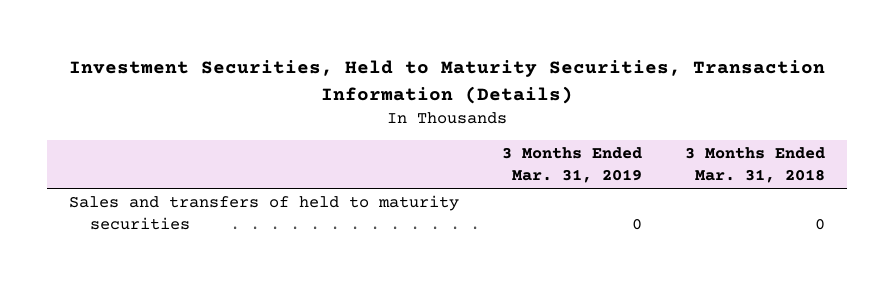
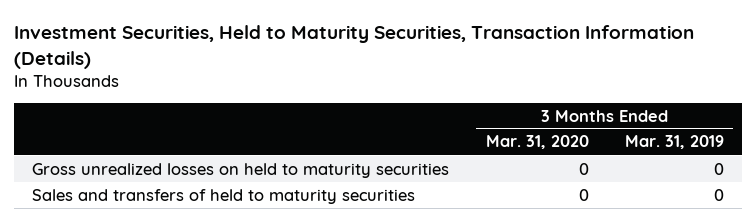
[685,146,826,183] 3 Months Ended Mar. 31, 2018 -> none
none -> [485,135,589,150] Mar. 31, 2020
none -> [32,162,450,178] Gross unrealized losses on held to maturity securities

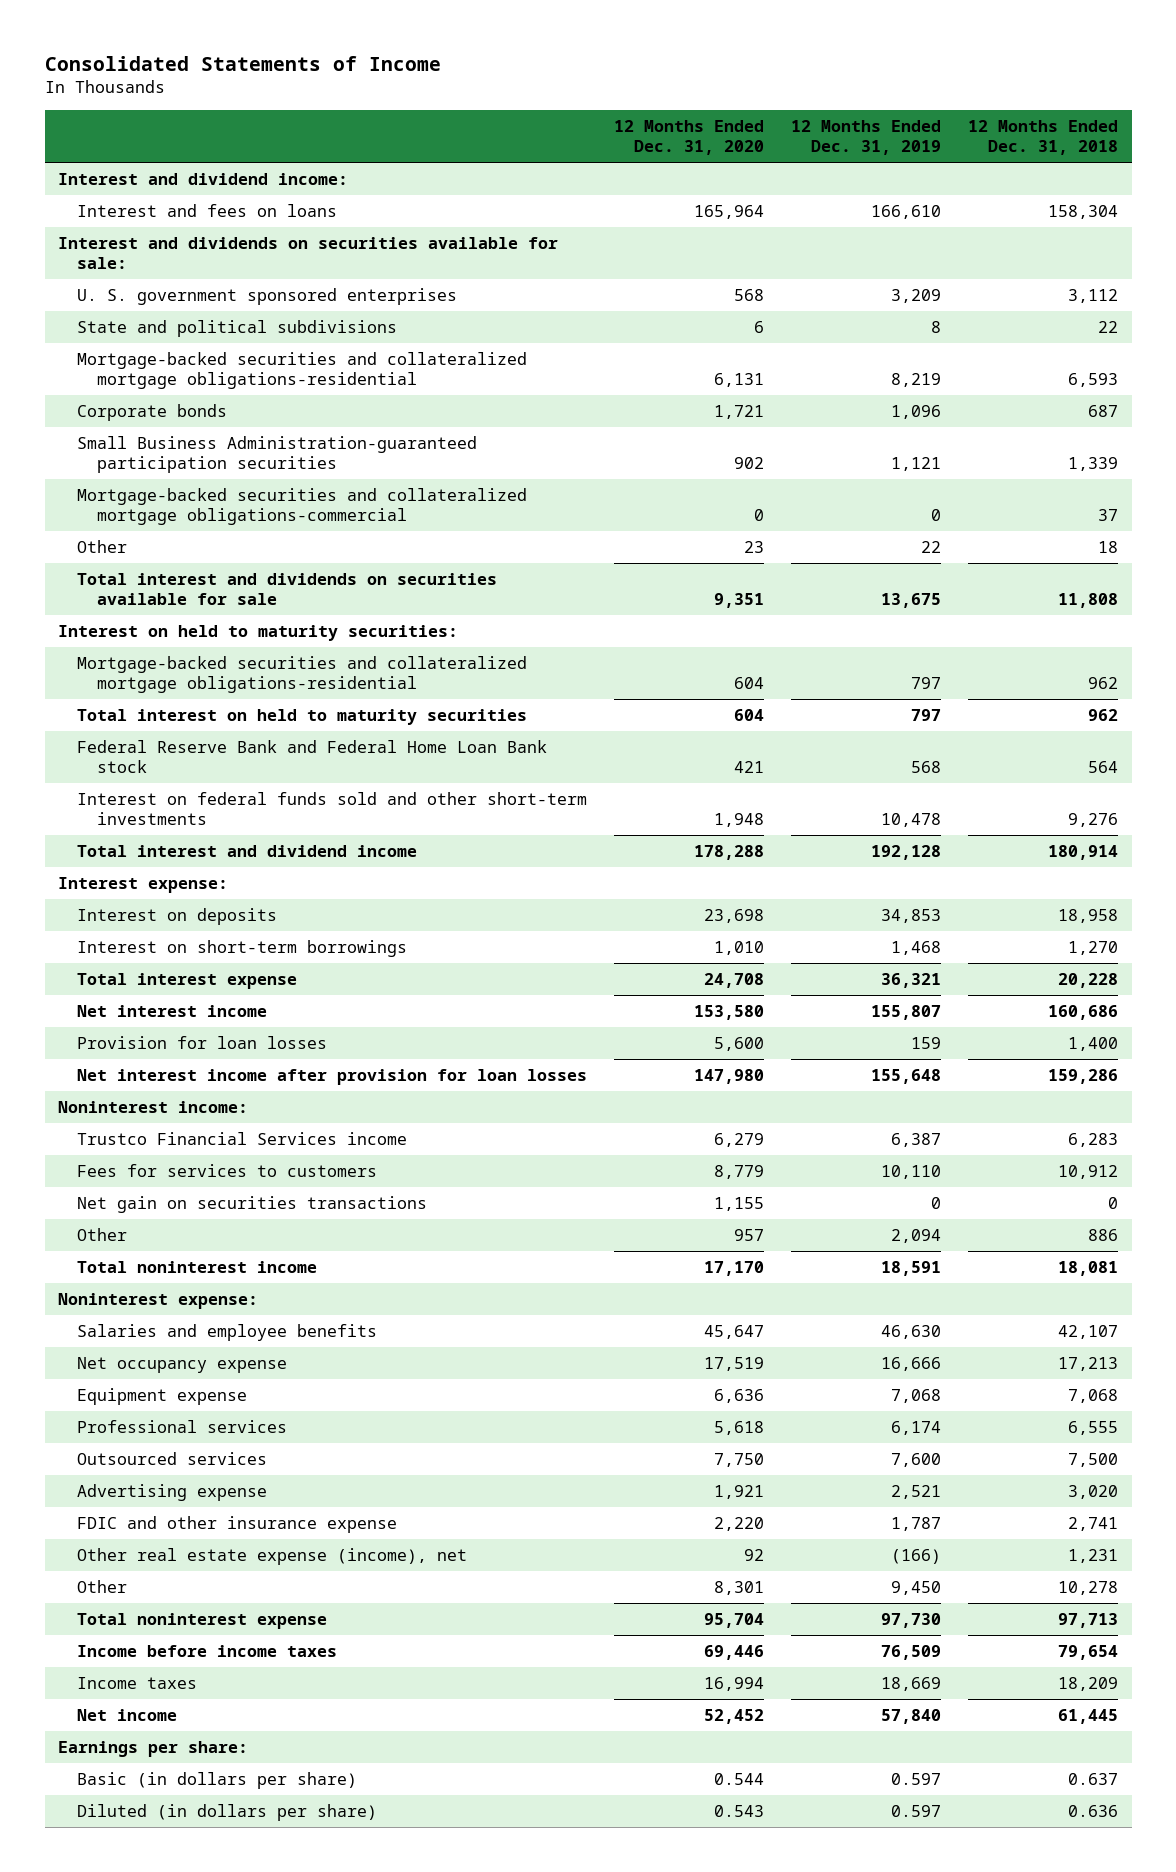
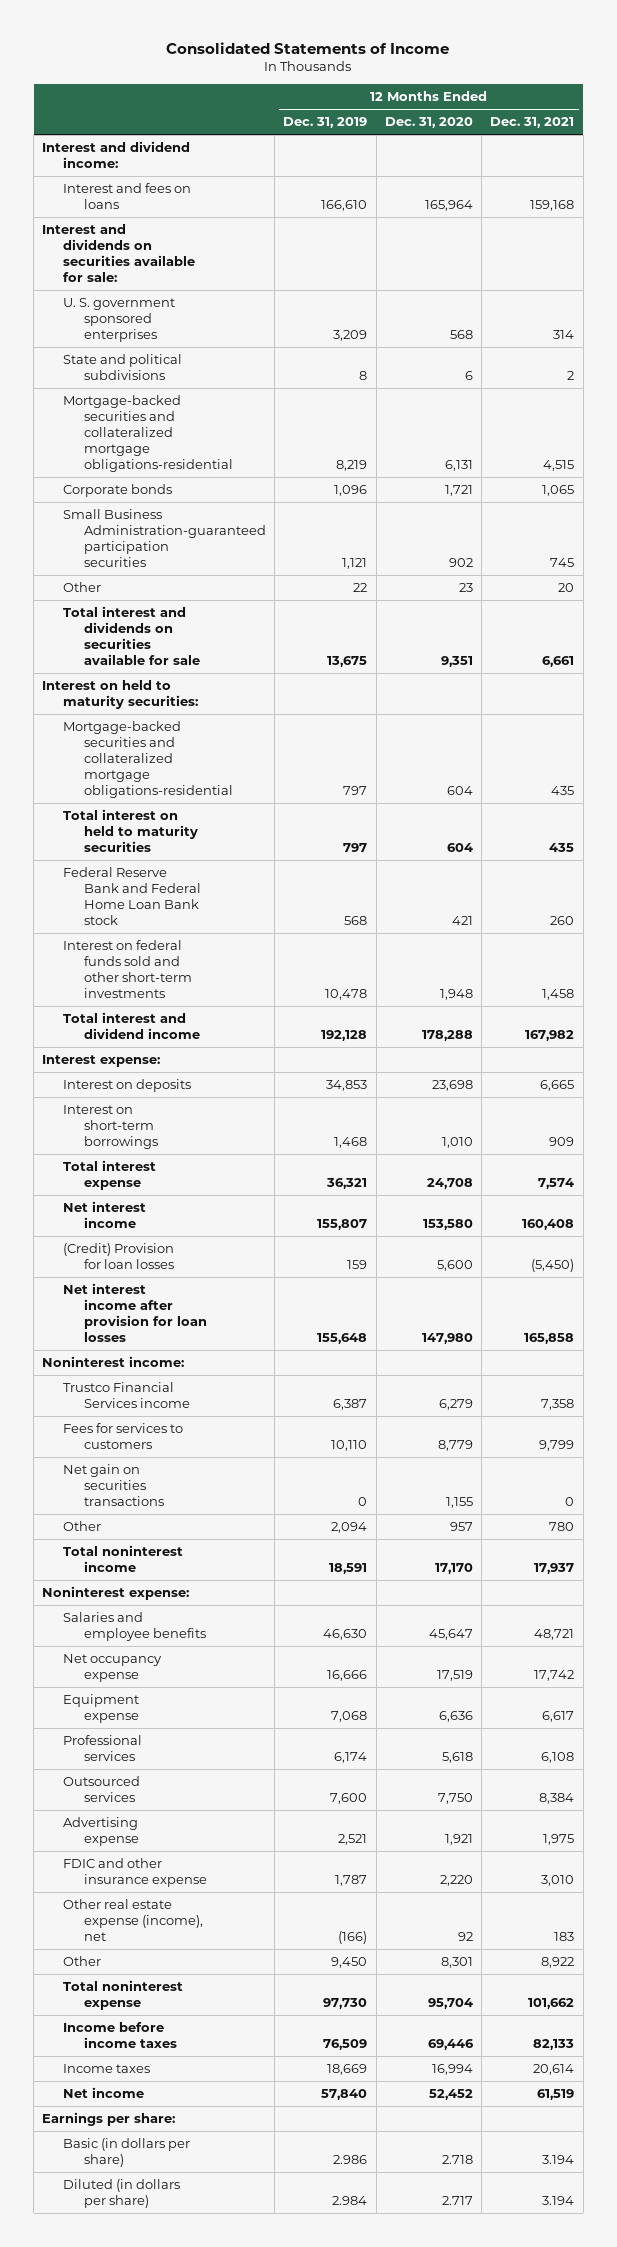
[968,120,1119,156] 12 Months Ended Dec. 31, 2018 -> none
none -> [490,117,575,129] Dec. 31, 2021
[77,488,528,526] Mortgage-backed securities and collateralized mortgage obligations-commercial -> none
[77,1036,328,1050] Provision for loan losses -> [63,1243,175,1270] (Credit) Provision for loan losses
[714,1773,765,1786] 0.544 -> [441,2155,473,2165] 2.718
[891,1773,942,1786] 0.597 -> [333,2155,368,2165] 2.986
[714,1805,765,1818] 0.543 -> [441,2196,473,2206] 2.717
[891,1805,942,1818] 0.597 -> [332,2196,368,2206] 2.984

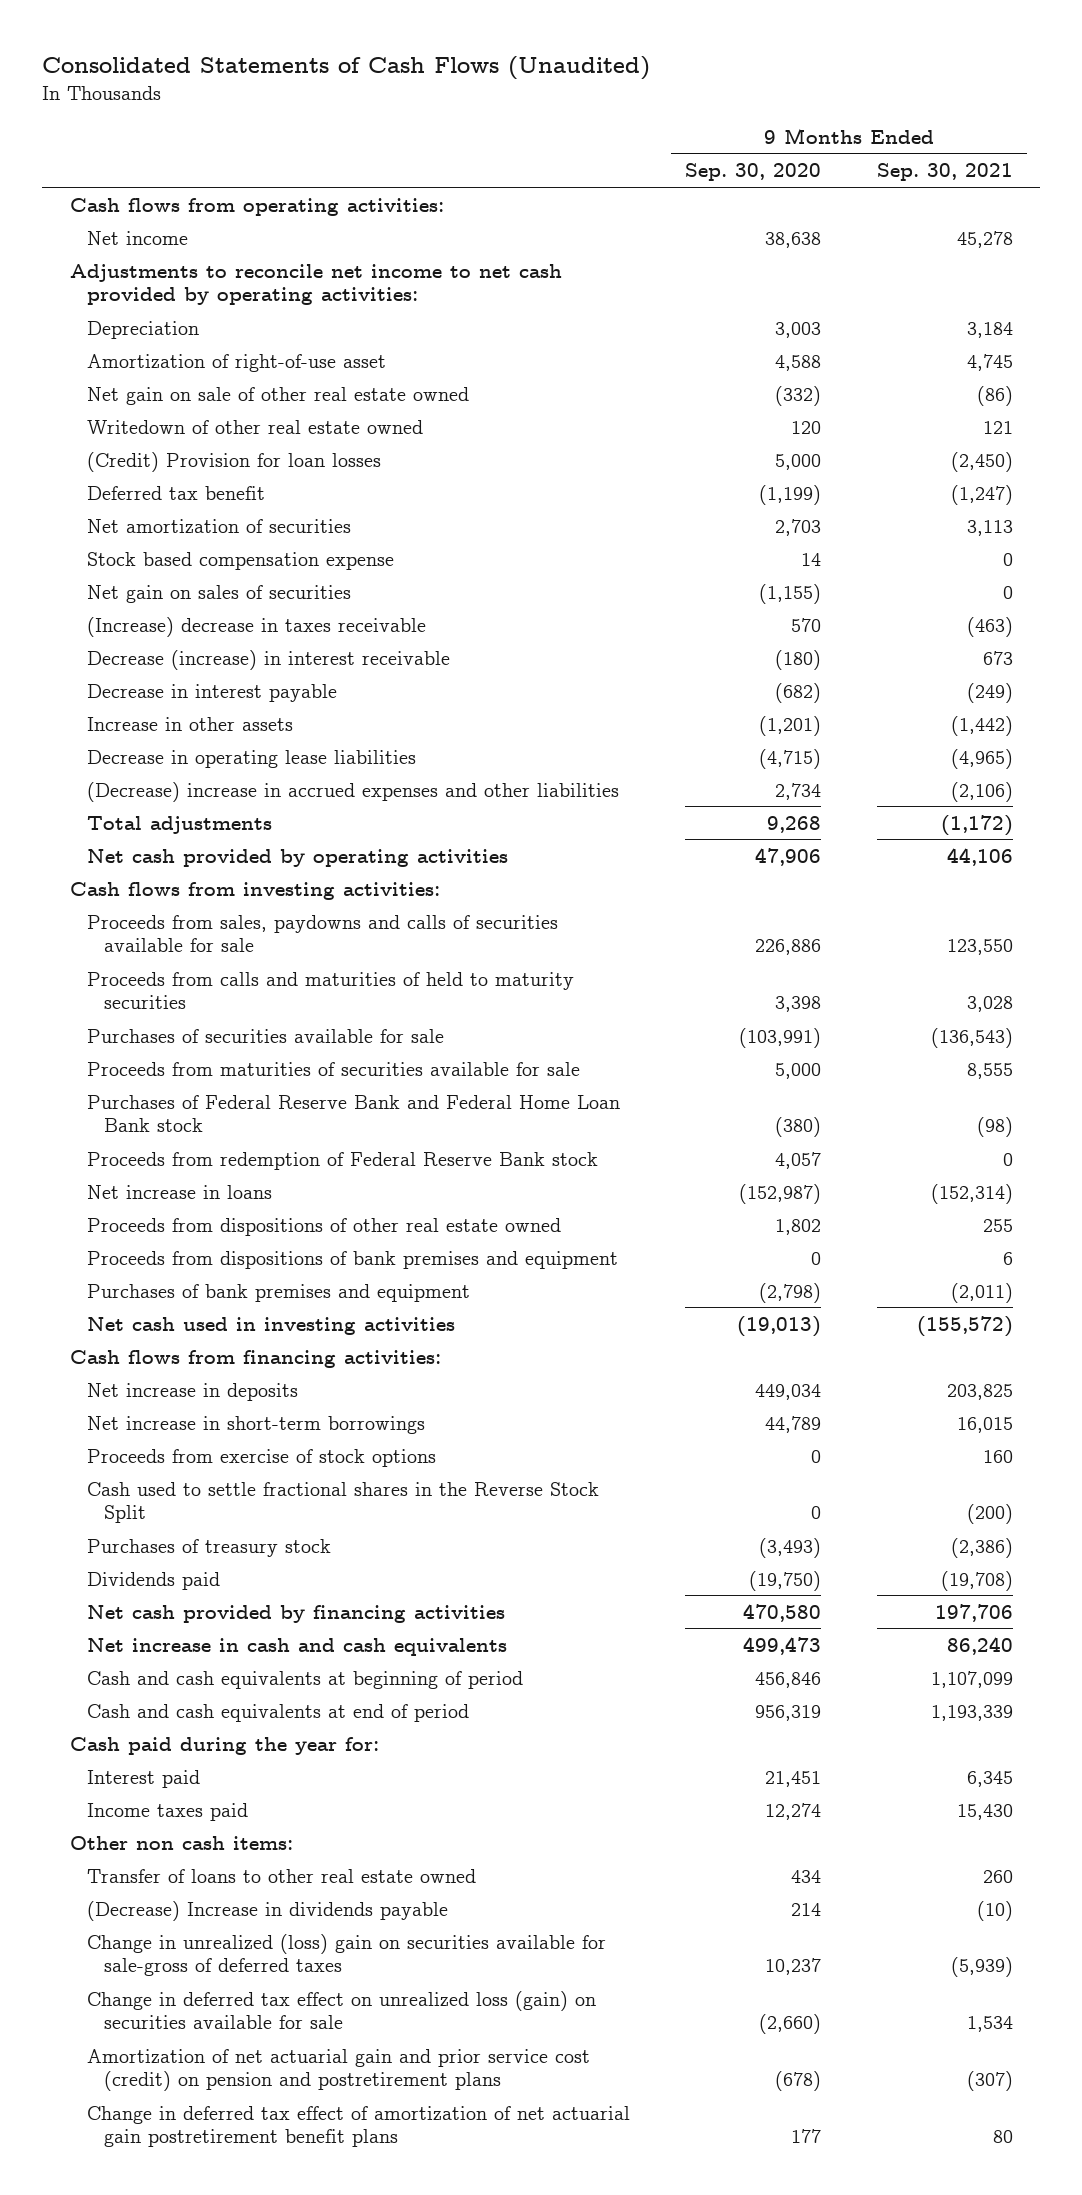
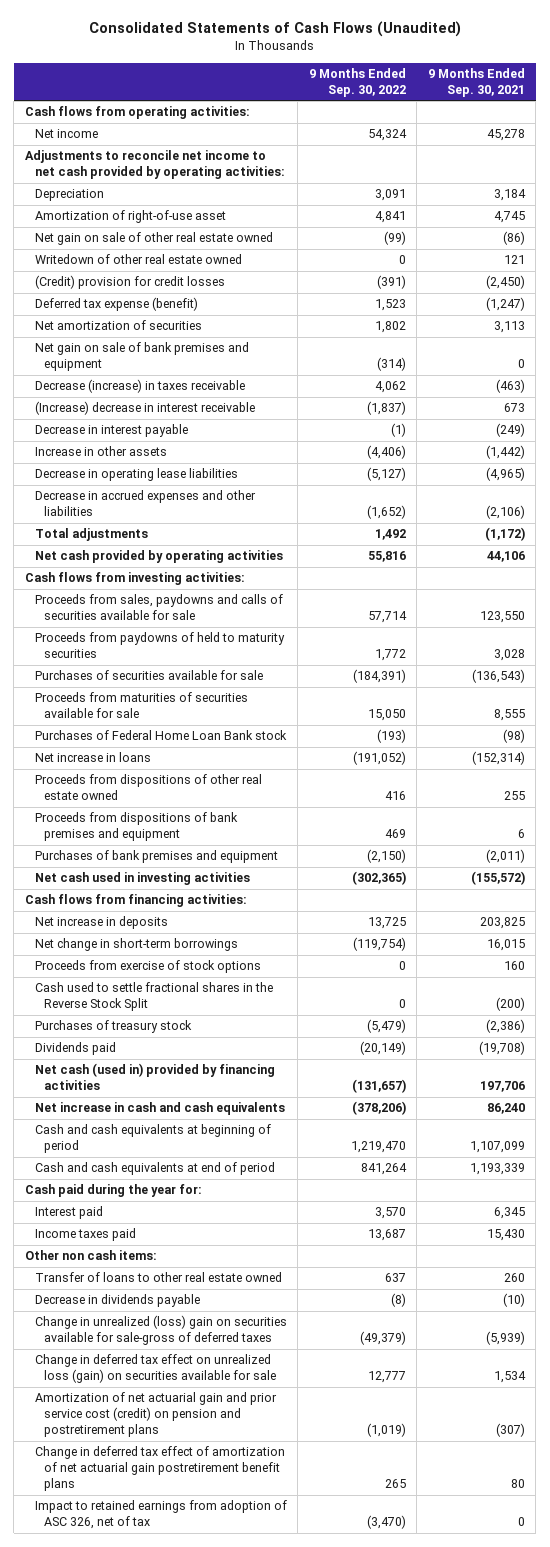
[685,163,822,182] Sep. 30, 2020 -> none
none -> [308,68,406,98] 9 Months Ended Sep. 30, 2022
[86,451,381,472] (Credit) Provision for loan losses -> [34,275,225,290] (Credit) provision for credit losses
[86,485,265,500] Deferred tax benefit -> [34,297,198,312] Deferred tax expense (benefit)
[86,551,394,570] Stock based compensation expense -> none
[86,584,351,603] Net gain on sales of securities -> none
none -> [34,342,249,372] Net gain on sale of bank premises and equipment
[86,616,426,637] (Increase) decrease in taxes receivable -> [34,379,245,394] Decrease (increase) in taxes receivable
[86,649,450,670] Decrease (increase) in interest receivable -> [34,401,255,416] (Increase) decrease in interest receivable
[86,781,619,802] (Decrease) increase in accrued expenses and other liabilities -> [34,490,256,517] Decrease in accrued expenses and other liabilities
[86,971,574,1009] Proceeds from calls and maturities of held to maturity securities -> [34,632,285,659] Proceeds from paydowns of held to maturity securities
[86,1151,598,1170] Proceeds from redemption of Federal Reserve Bank stock -> none
[86,1094,620,1132] Purchases of Federal Reserve Bank and Federal Home Loan Bank stock -> [34,730,287,741] Purchases of Federal Home Loan Bank stock
[86,1415,425,1434] Net increase in short-term borrowings -> [34,938,238,952] Net change in short-term borrowings
[86,1604,505,1623] Net cash provided by financing activities -> [34,1063,275,1091] Net cash (used in) provided by financing activities
[86,1900,448,1921] (Decrease) Increase in dividends payable -> [34,1294,200,1308] Decrease in dividends payable
none -> [34,1500,287,1530] Impact to retained earnings from adoption of ASC 326, net of tax

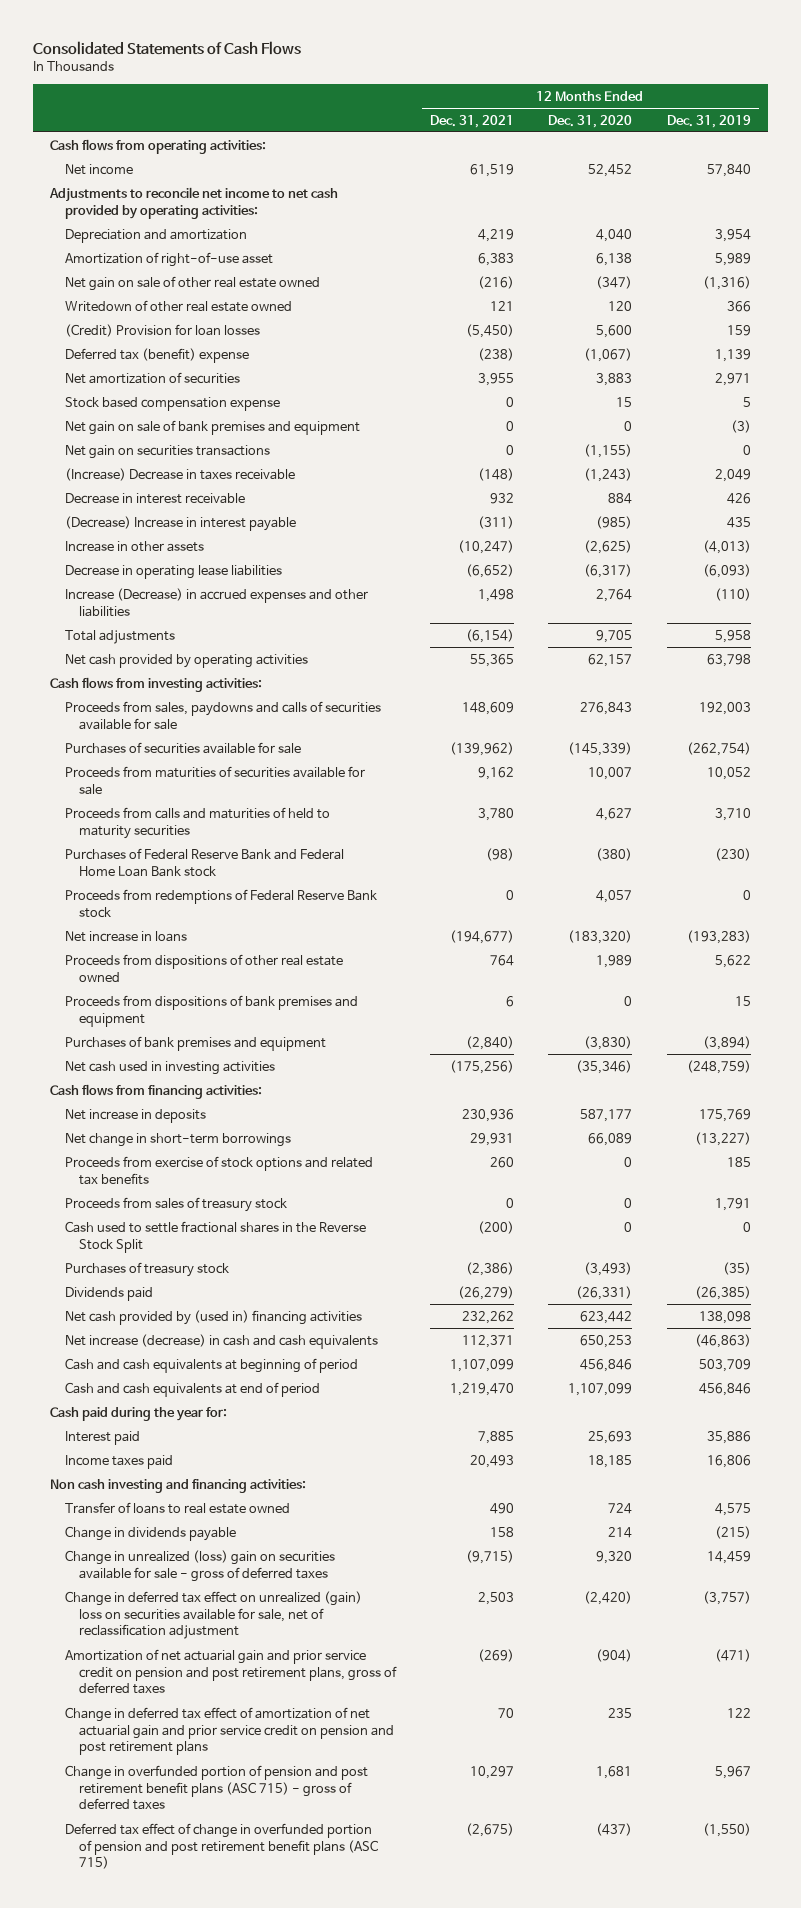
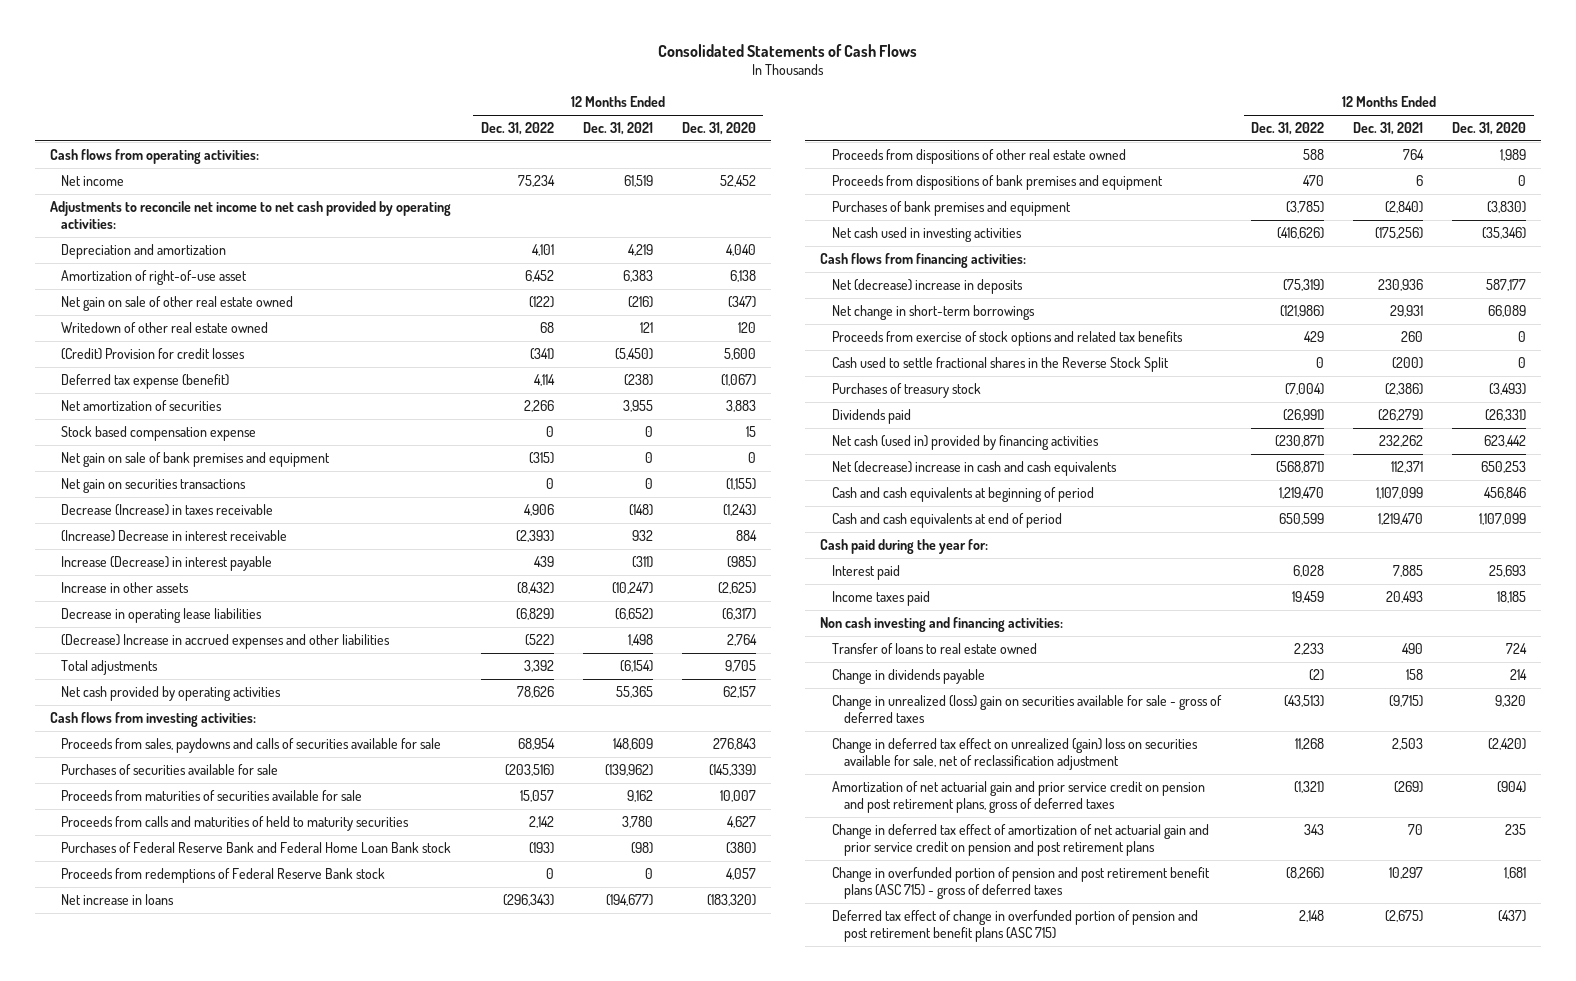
[666,114,751,128] Dec. 31, 2019 -> none
none -> [480,122,554,136] Dec. 31, 2022
[64,323,260,337] (Credit) Provision for loan losses -> [61,347,246,360] (Credit) Provision for credit losses
[64,347,249,363] Deferred tax (benefit) expense -> [61,373,230,389] Deferred tax expense (benefit)
[64,467,295,481] (Increase) Decrease in taxes receivable -> [61,503,274,516] Decrease (Increase) in taxes receivable
[64,492,245,504] Decrease in interest receivable -> [61,529,288,542] (Increase) Decrease in interest receivable
[64,515,296,531] (Decrease) Increase in interest payable -> [61,555,273,571] Increase (Decrease) in interest payable
[64,587,368,617] Increase (Decrease) in accrued expenses and other liabilities -> [61,633,391,649] (Decrease) Increase in accrued expenses and other liabilities
[64,1108,206,1123] Net increase in deposits -> [831,278,1023,294] Net (decrease) increase in deposits
[64,1196,287,1212] Proceeds from sales of treasury stock -> none
[64,1309,362,1325] Net cash provided by (used in) financing activities -> [831,434,1099,450] Net cash (used in) provided by financing activities
[64,1333,378,1349] Net increase (decrease) in cash and cash equivalents -> [831,460,1117,476] Net (decrease) increase in cash and cash equivalents

